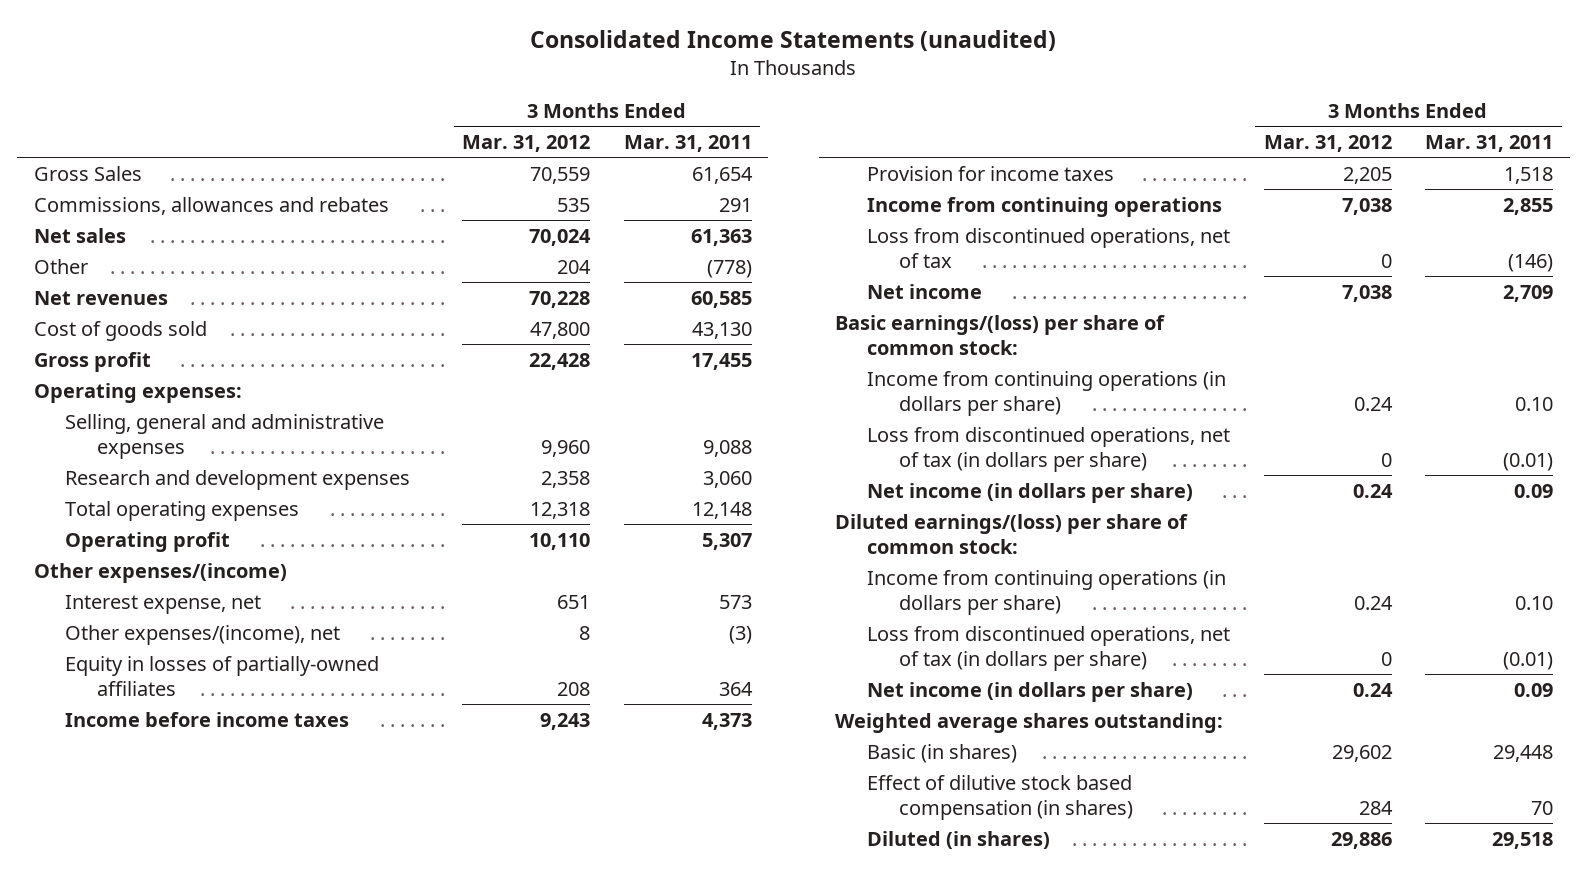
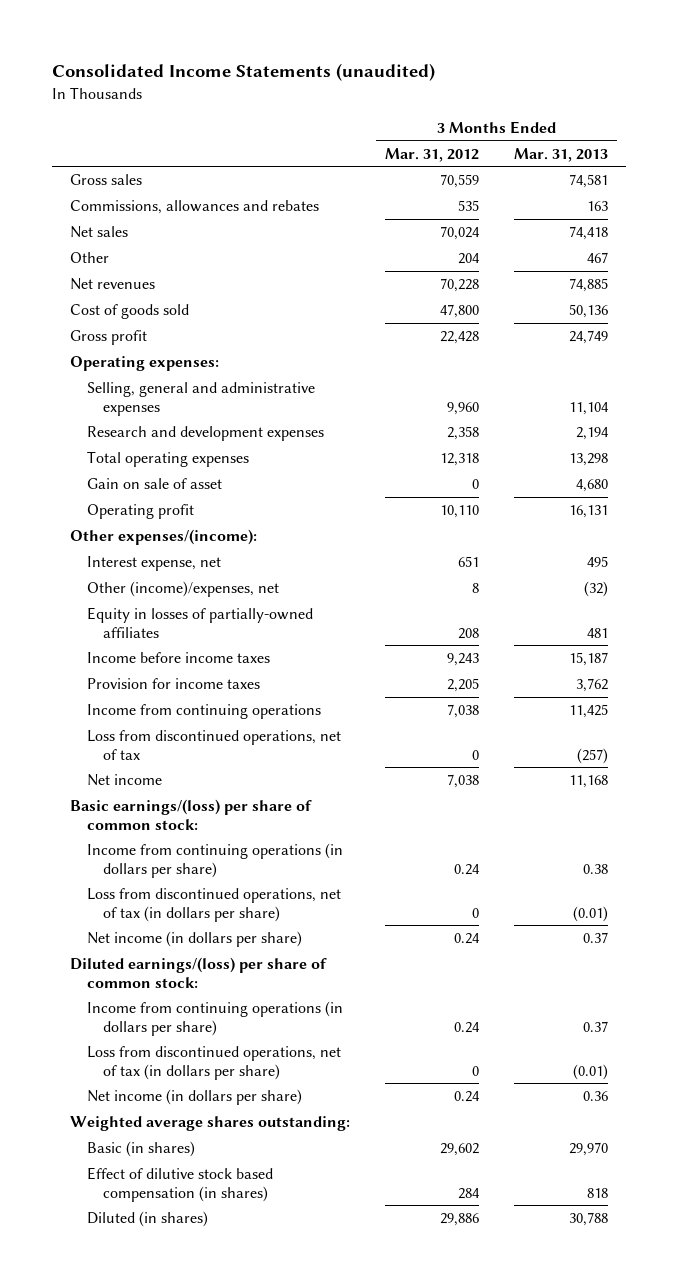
[623,134,752,152] Mar. 31, 2011 -> none
none -> [514,147,609,162] Mar. 31, 2013
[33,165,142,181] Gross Sales -> [69,173,142,185] Gross sales
none -> [86,477,222,489] Gain on sale of asset
[33,562,287,583] Other expenses/(income) -> [69,528,257,545] Other expenses/(income):
[65,624,341,645] Other expenses/(income), net -> [86,580,279,597] Other (income)/expenses, net

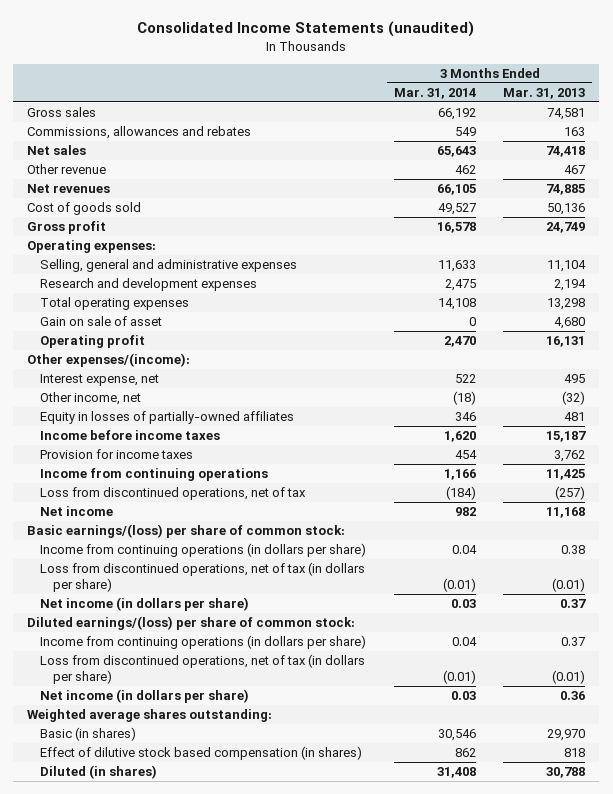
[385,147,480,162] Mar. 31, 2012 -> none
none -> [393,87,476,99] Mar. 31, 2014
[69,251,109,263] Other -> [27,164,107,175] Other revenue
[86,580,279,597] Other (income)/expenses, net -> [40,392,142,406] Other income, net

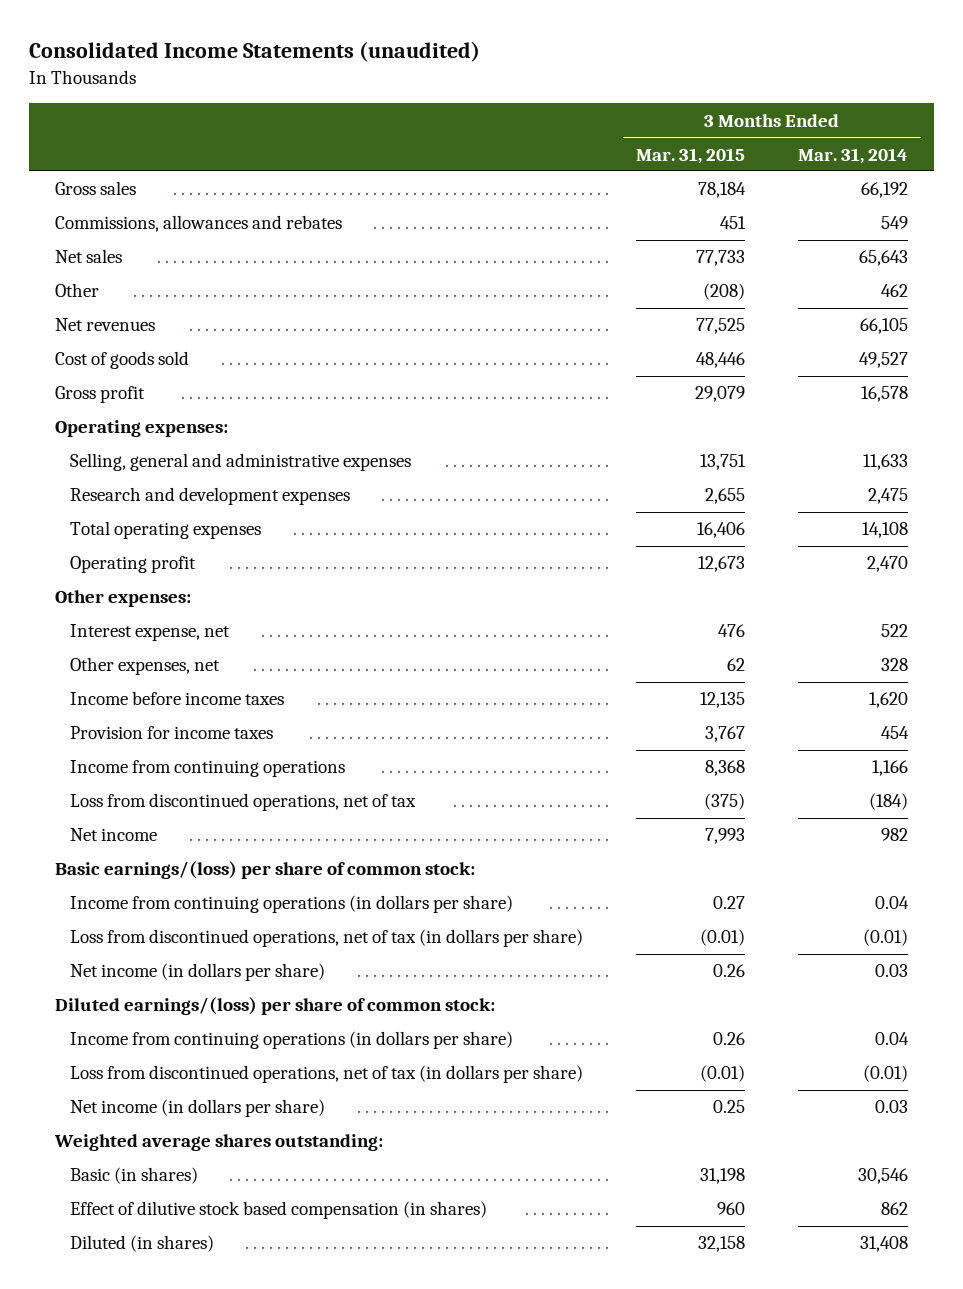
[503,87,586,99] Mar. 31, 2013 -> none
none -> [635,147,745,164] Mar. 31, 2015
[27,164,107,175] Other revenue -> [55,283,100,298] Other
[40,316,163,327] Gain on sale of asset -> none
[27,353,191,368] Other expenses/(income): -> [55,590,192,608] Other expenses:
[40,411,295,425] Equity in losses of partially-owned affiliates -> none
[40,392,142,406] Other income, net -> [69,657,220,676] Other expenses, net
[452,391,476,406] (18) -> [880,658,908,672] 328

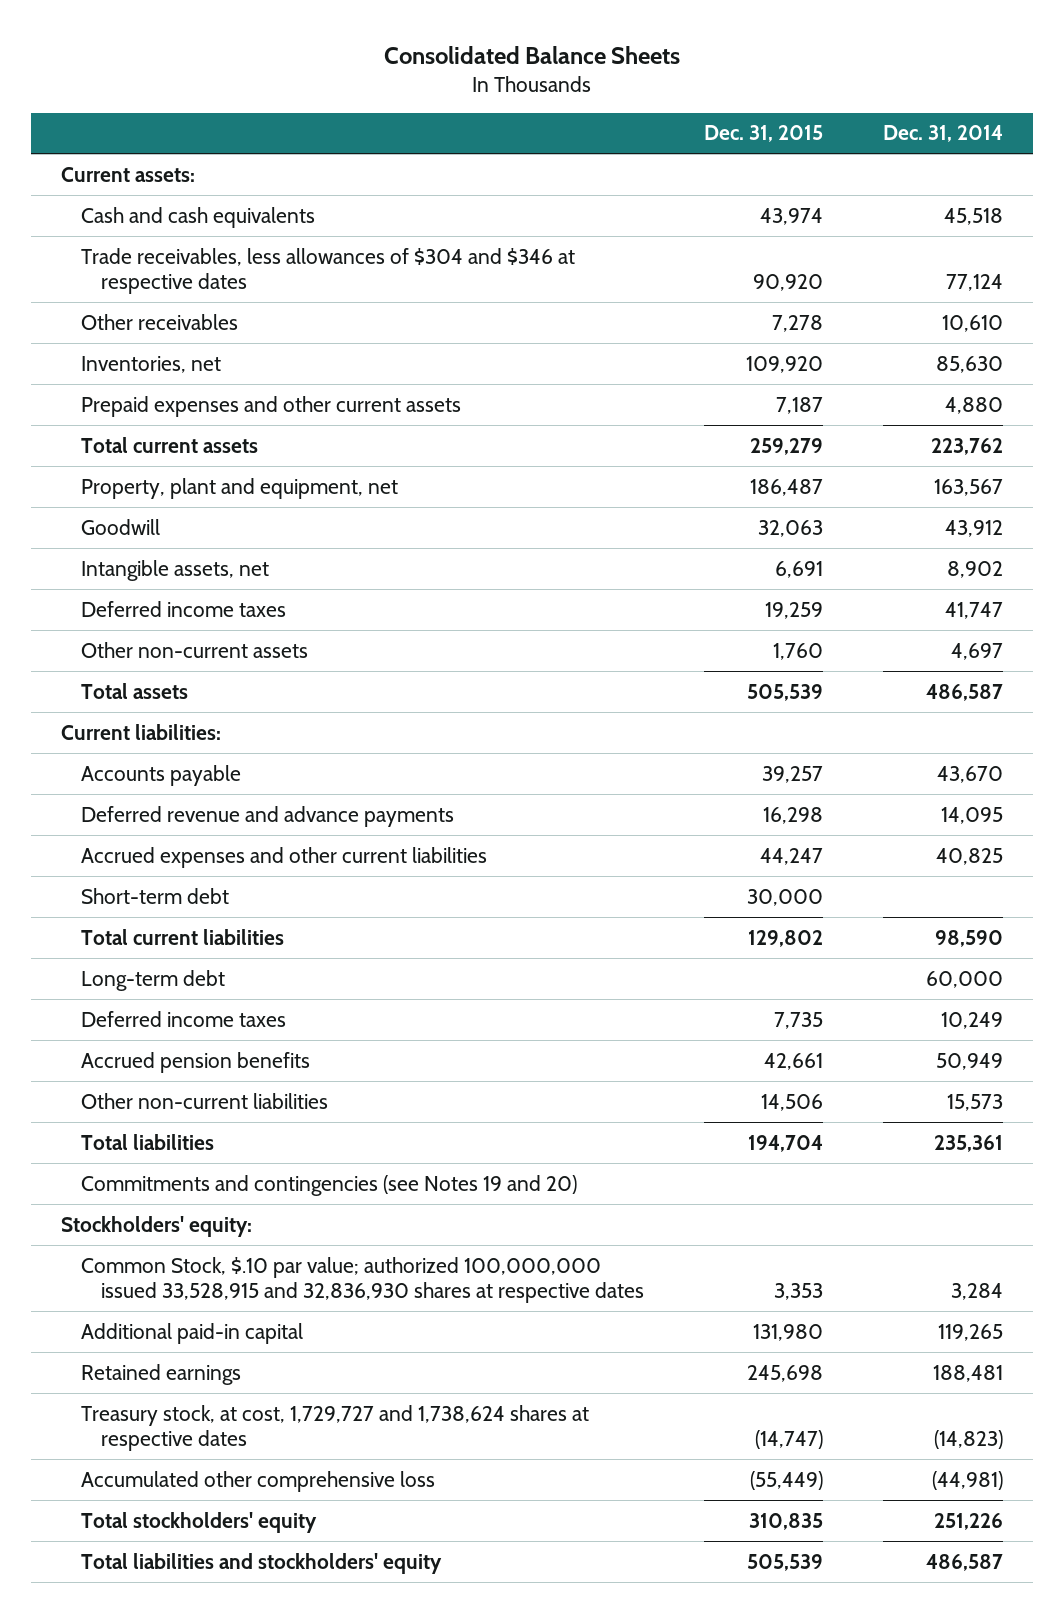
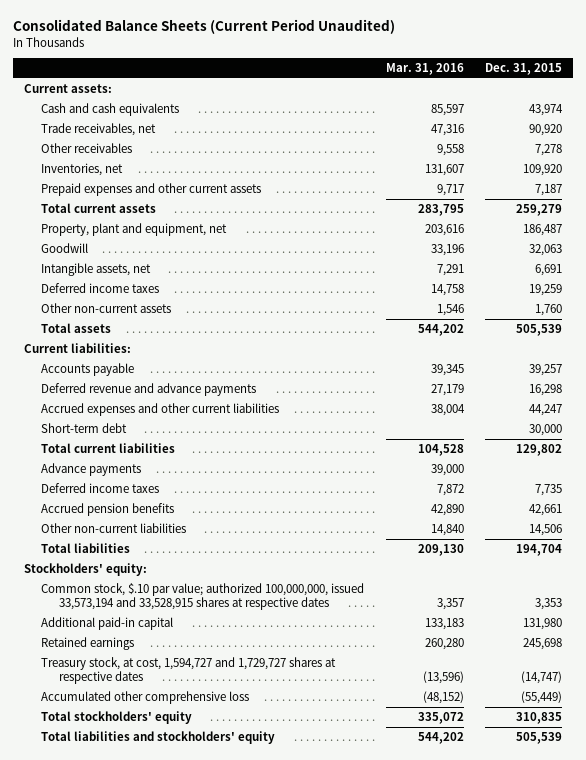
[384,45,681,64] Consolidated Balance Sheets -> [12,18,395,34] Consolidated Balance Sheets (Current Period Unaudited)
[883,125,1004,143] Dec. 31, 2014 -> none
none -> [385,63,464,76] Mar. 31, 2016
[81,247,576,294] Trade receivables, less allowances of $304 and $346 at respective dates -> [41,123,157,137] Trade receivables, net
[81,969,226,991] Long-term debt -> none
none -> [41,463,142,477] Advance payments
[81,1174,578,1196] Commitments and contingencies (see Notes 19 and 20) -> none
[81,1256,645,1303] Common Stock, $.10 par value; authorized 100,000,000 issued 33,528,915 and 32,836,930 shares at respective dates -> [41,583,365,610] Common stock, $.10 par value; authorized 100,000,000, issued 33,573,194 and 33,528,915 shares at respective dates
[81,1404,590,1451] Treasury stock, at cost, 1,729,727 and 1,738,624 shares at respective dates -> [41,657,337,684] Treasury stock, at cost, 1,594,727 and 1,729,727 shares at respective dates

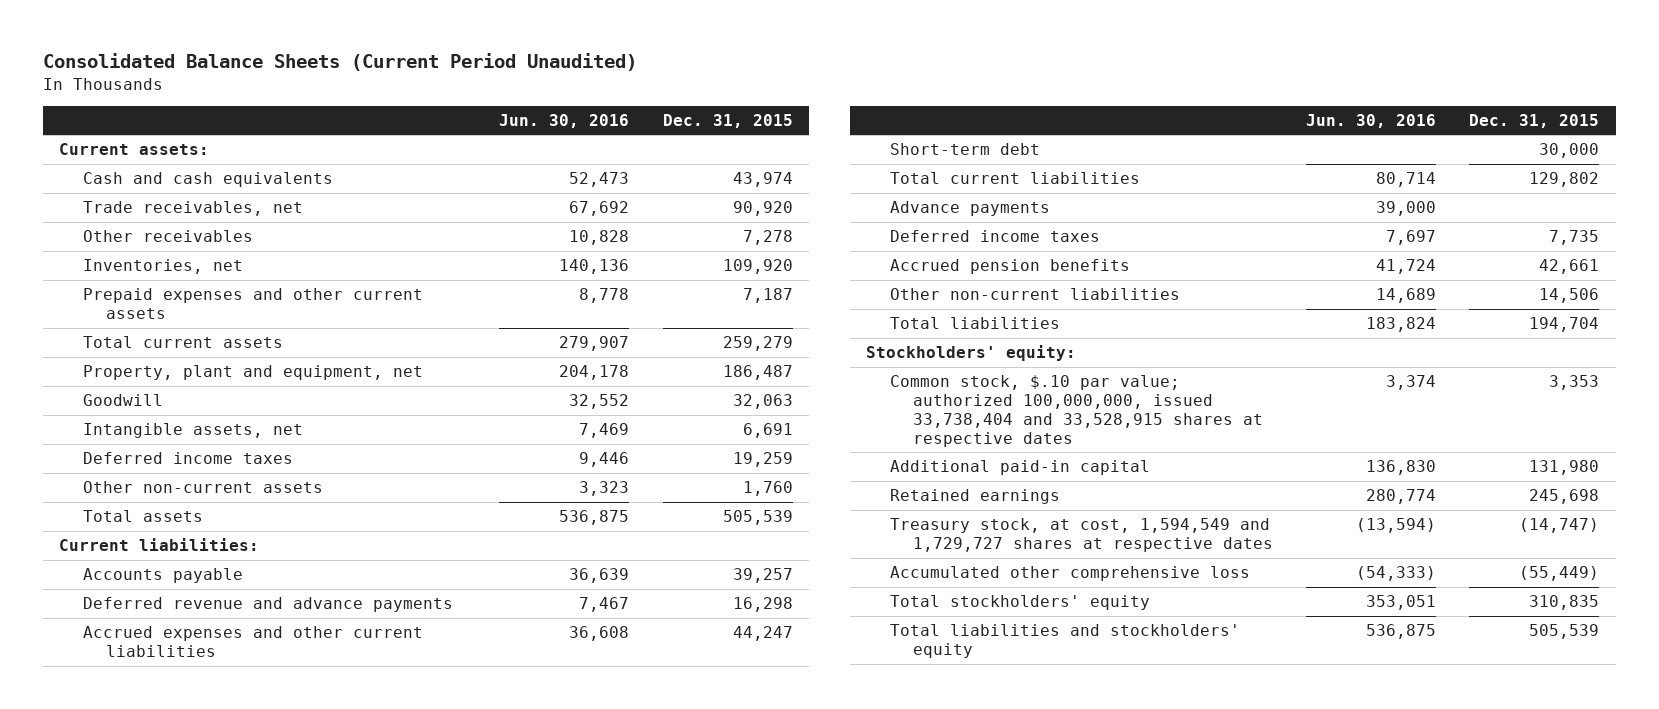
[385,63,464,76] Mar. 31, 2016 -> none
none -> [499,114,630,129] Jun. 30, 2016
[41,583,365,610] Common stock, $.10 par value; authorized 100,000,000, issued 33,573,194 and 33,528,915 shares at respective dates -> [889,375,1263,447] Common stock, $.10 par value; authorized 100,000,000, issued 33,738,404 and 33,528,915 shares at respective dates
[41,657,337,684] Treasury stock, at cost, 1,594,727 and 1,729,727 shares at respective dates -> [889,518,1273,553] Treasury stock, at cost, 1,594,549 and 1,729,727 shares at respective dates

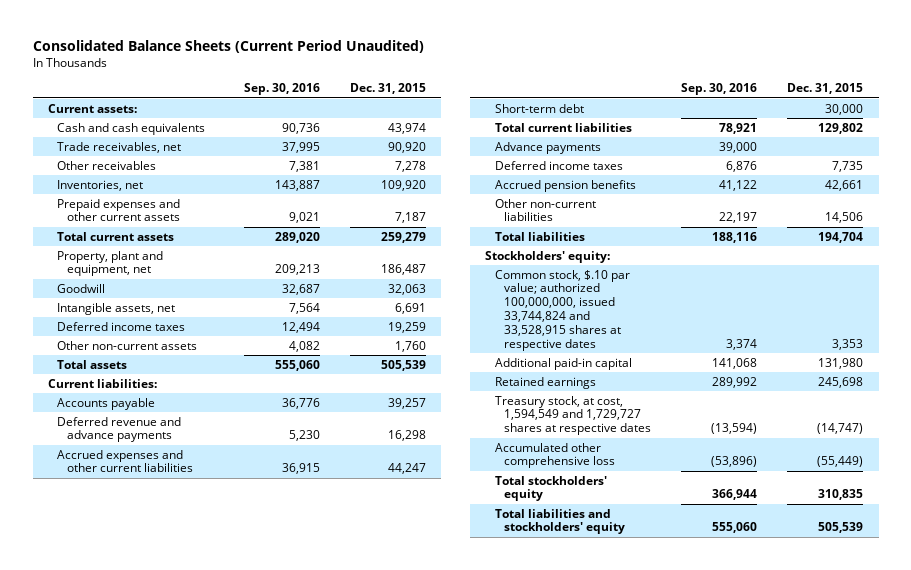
[499,114,630,129] Jun. 30, 2016 -> none
none -> [243,83,320,96] Sep. 30, 2016
[889,375,1263,447] Common stock, $.10 par value; authorized 100,000,000, issued 33,738,404 and 33,528,915 shares at respective dates -> [494,269,630,351] Common stock, $.10 par value; authorized 100,000,000, issued 33,744,824 and 33,528,915 shares at respective dates

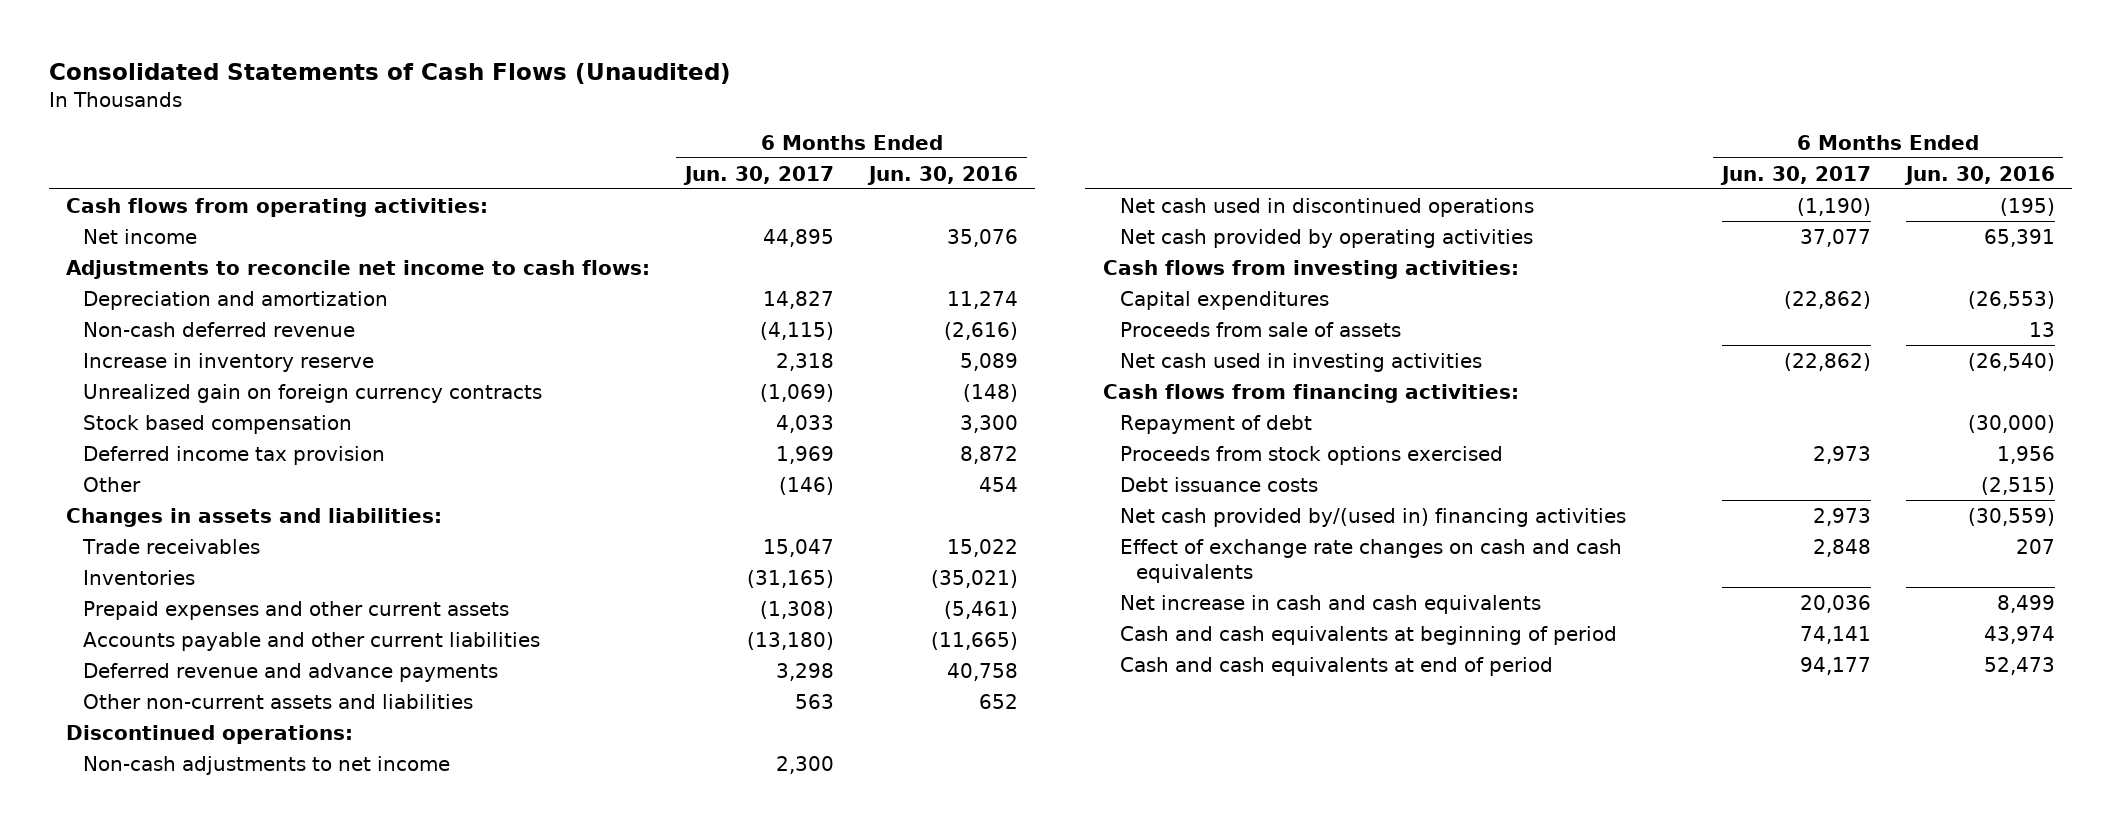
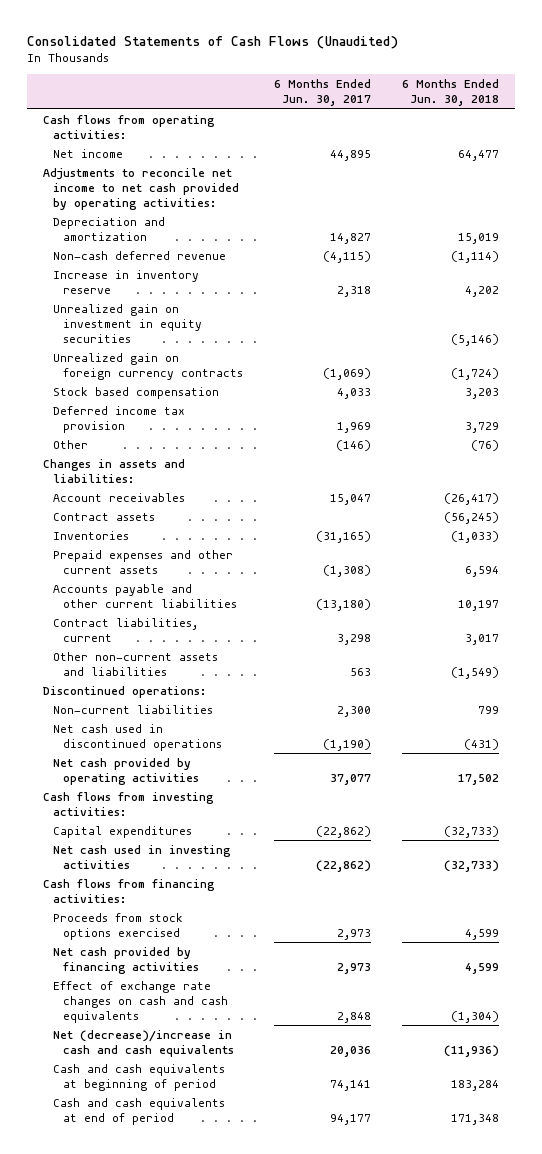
[867,165,1019,185] Jun. 30, 2016 -> none
none -> [402,79,500,106] 6 Months Ended Jun. 30, 2018
[66,259,651,279] Adjustments to reconcile net income to cash flows: -> [42,167,239,210] Adjustments to reconcile net income to net cash provided by operating activities:
none -> [52,303,202,343] Unrealized gain on investment in equity securities
[82,538,261,554] Trade receivables -> [52,492,185,502] Account receivables
none -> [52,512,155,521] Contract assets
[83,662,499,682] Deferred revenue and advance payments -> [52,617,198,642] Contract liabilities, current
[83,755,451,775] Non-cash adjustments to net income -> none
none -> [52,704,213,714] Non-current liabilities
[1119,321,1401,337] Proceeds from sale of assets -> none
[1119,414,1312,434] Repayment of debt -> none
[1119,476,1318,492] Debt issuance costs -> none
[1119,507,1626,527] Net cash provided by/(used in) financing activities -> [52,946,199,974] Net cash provided by financing activities
[1119,594,1541,614] Net increase in cash and cash equivalents -> [52,1029,234,1057] Net (decrease)/increase in cash and cash equivalents

